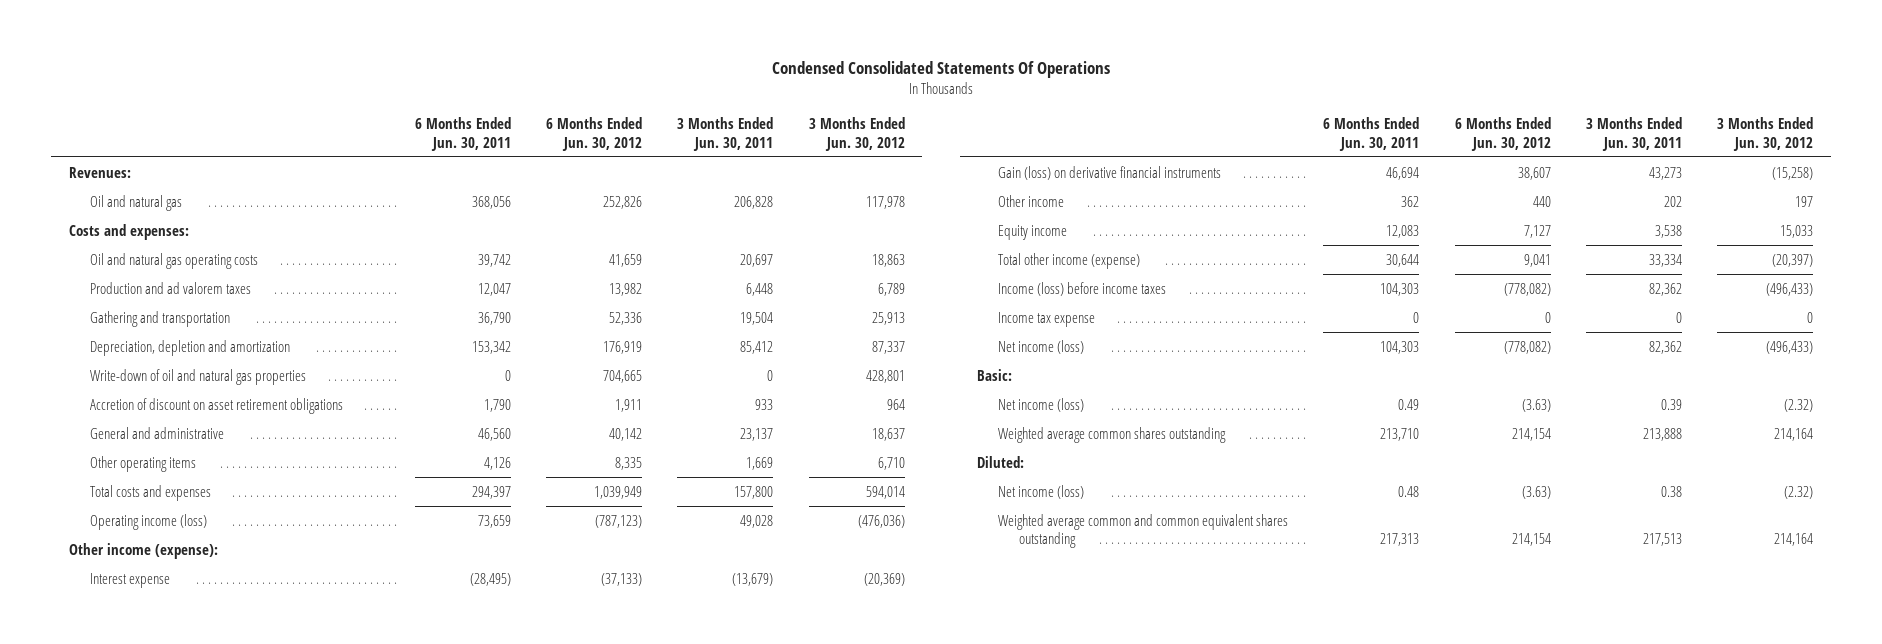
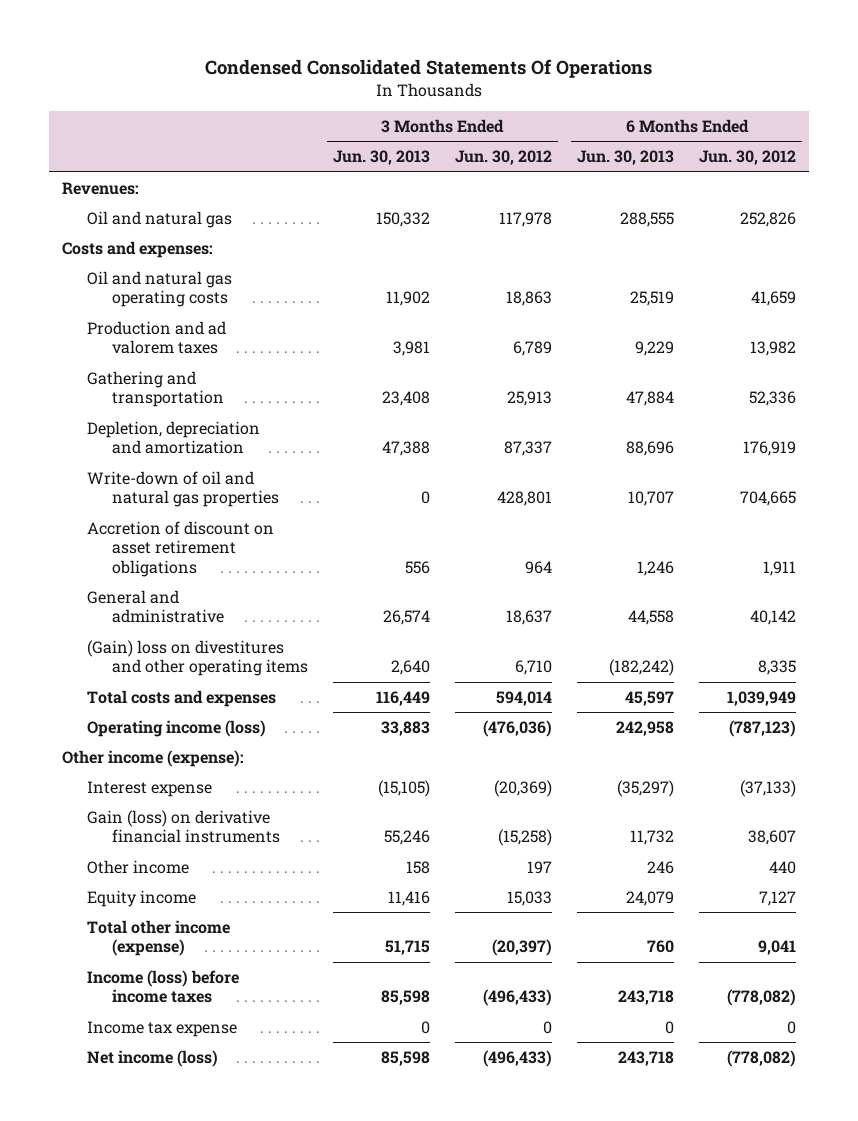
[414,117,511,151] 6 Months Ended Jun. 30, 2011 -> none
[677,117,774,151] 3 Months Ended Jun. 30, 2011 -> none
none -> [332,150,430,166] Jun. 30, 2013
none -> [576,150,674,166] Jun. 30, 2013
[89,339,290,356] Depreciation, depletion and amortization -> [86,420,260,455] Depletion, depreciation and amortization
[89,455,196,472] Other operating items -> [86,639,308,677] (Gain) loss on divestitures and other operating items
[977,368,1013,381] Basic: -> none
[998,397,1085,412] Net income (loss) -> none
[998,426,1227,443] Weighted average common shares outstanding -> none
[977,455,1025,468] Diluted: -> none
[998,484,1085,499] Net income (loss) -> none
[998,513,1289,549] Weighted average common and common equivalent shares outstanding -> none

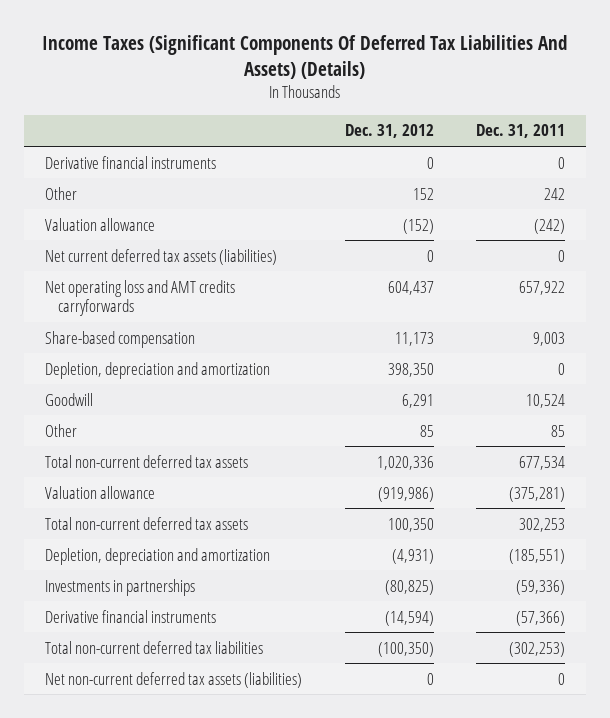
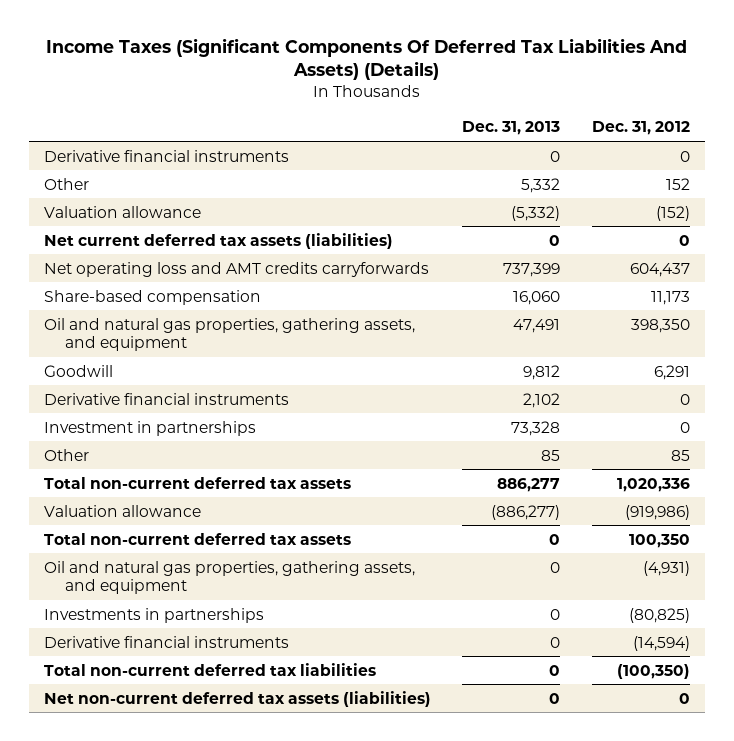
[476,124,566,139] Dec. 31, 2011 -> none
none -> [462,121,561,136] Dec. 31, 2013
[45,361,271,379] Depletion, depreciation and amortization -> [44,317,416,351] Oil and natural gas properties, gathering assets, and equipment
none -> [44,392,290,405] Derivative financial instruments
none -> [44,420,257,436] Investment in partnerships
[45,547,271,565] Depletion, depreciation and amortization -> [44,560,416,594] Oil and natural gas properties, gathering assets, and equipment

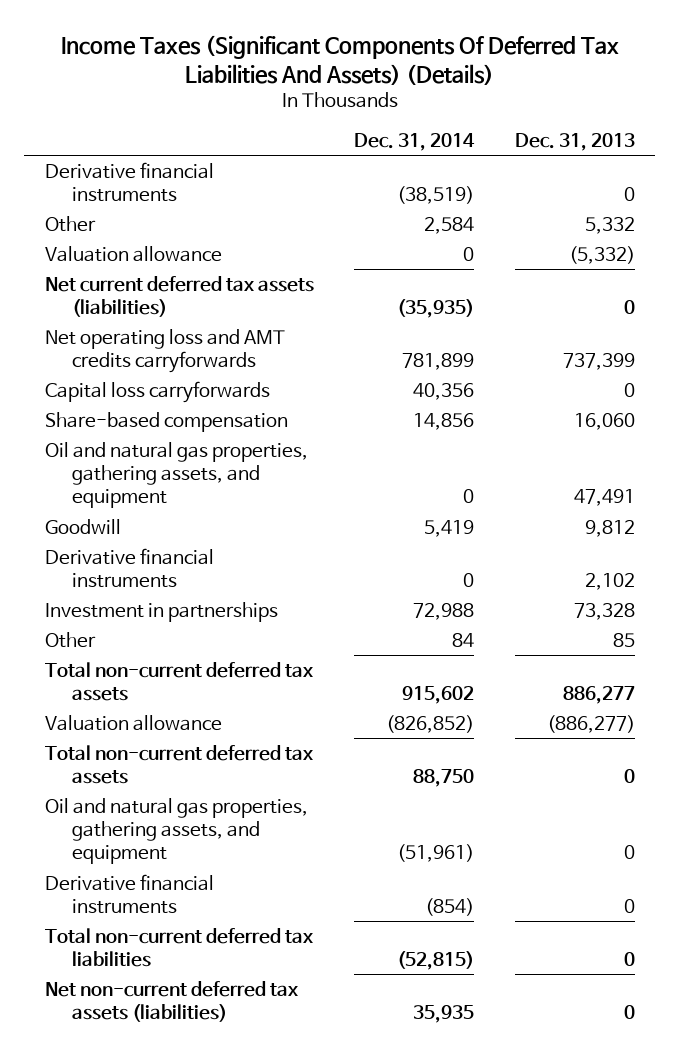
[591,121,690,136] Dec. 31, 2012 -> none
none -> [354,132,476,151] Dec. 31, 2014
none -> [44,380,270,403] Capital loss carryforwards
[44,607,265,623] Investments in partnerships -> none

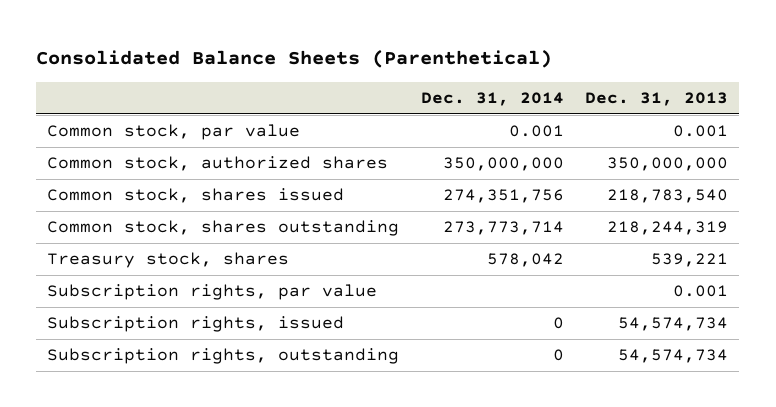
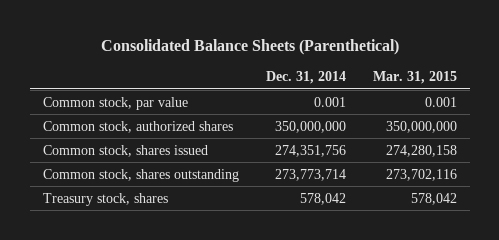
[585,92,729,107] Dec. 31, 2013 -> none
none -> [372,71,457,85] Mar. 31, 2015
[47,284,378,301] Subscription rights, par value -> none
[47,316,345,333] Subscription rights, issued -> none
[47,348,400,365] Subscription rights, outstanding -> none

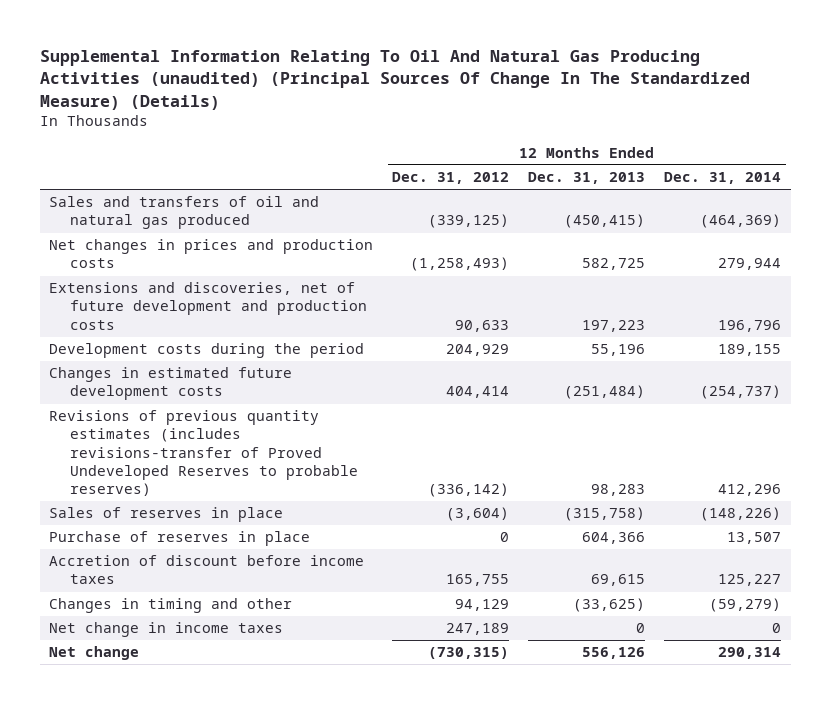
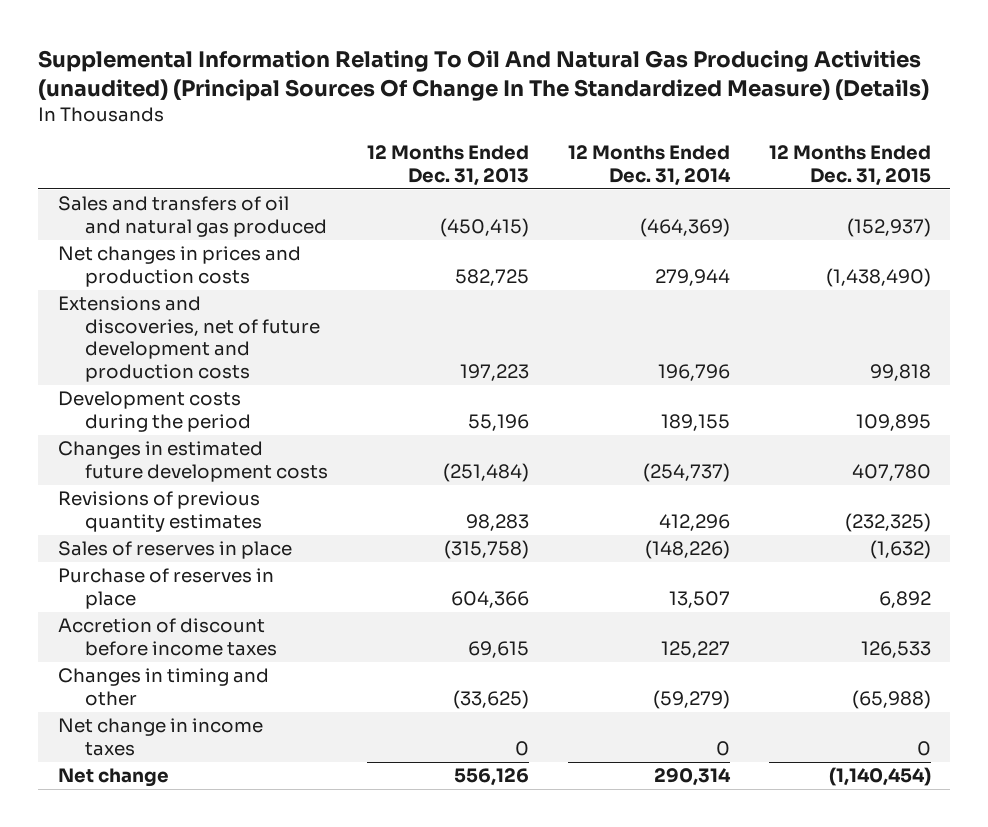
[392,172,510,185] Dec. 31, 2012 -> none
none -> [768,145,931,186] 12 Months Ended Dec. 31, 2015
[49,410,358,496] Revisions of previous quantity estimates (includes revisions-transfer of Proved Undeveloped Reserves to probable reserves) -> [57,491,263,532] Revisions of previous quantity estimates

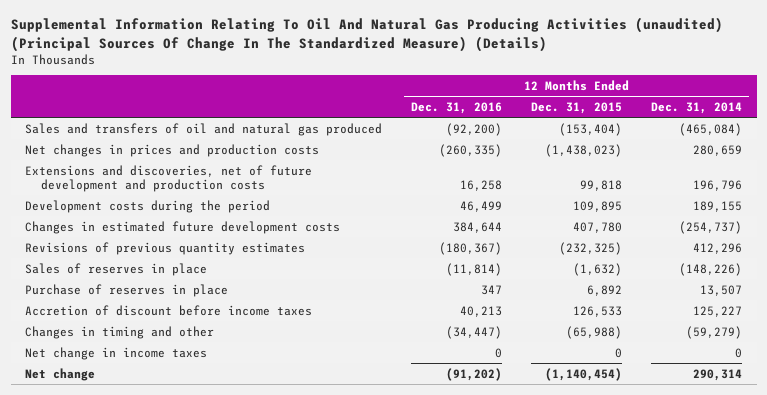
[367,145,530,186] 12 Months Ended Dec. 31, 2013 -> none
none -> [411,102,503,115] Dec. 31, 2016
[639,217,730,237] (464,369) -> [679,122,743,136] (465,084)
[846,217,931,237] (152,937) -> [559,122,623,136] (153,404)
[654,268,730,286] 279,944 -> [693,144,743,156] 280,659
[825,267,931,287] (1,438,490) -> [545,143,623,157] (1,438,023)

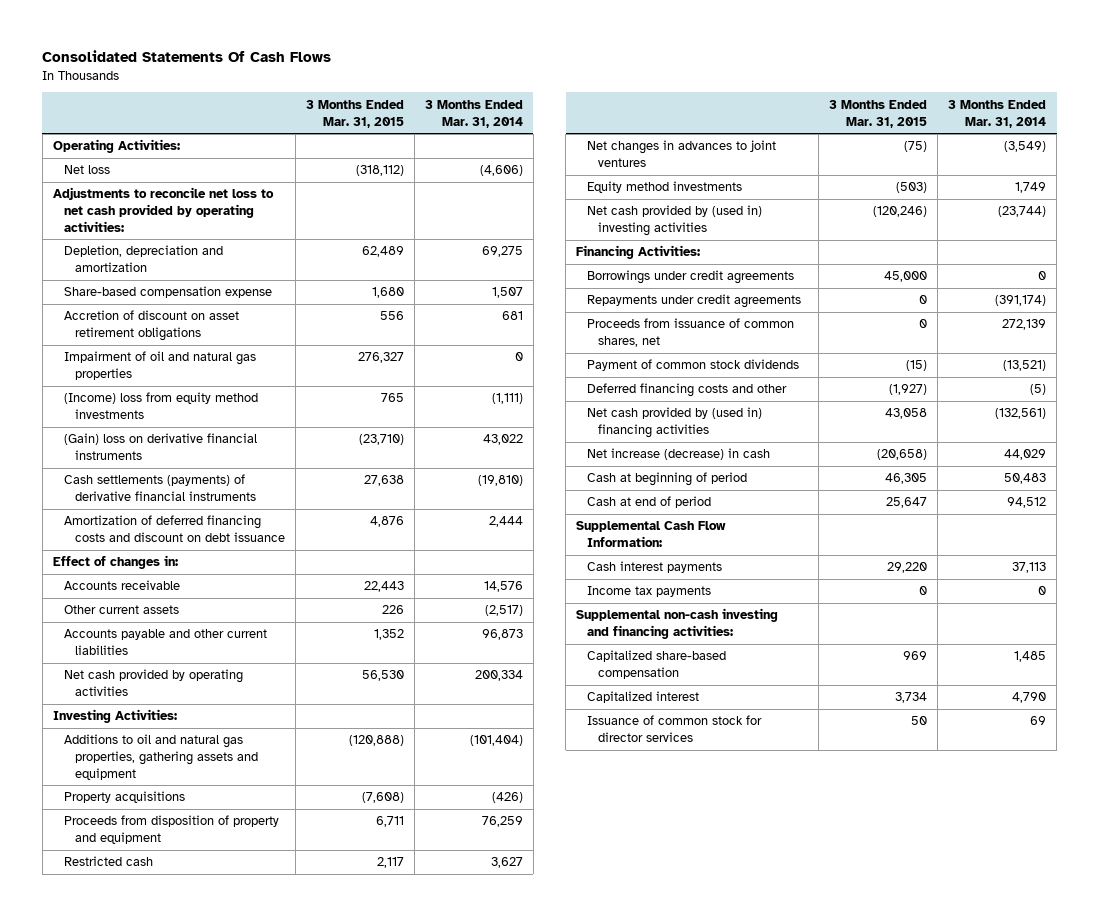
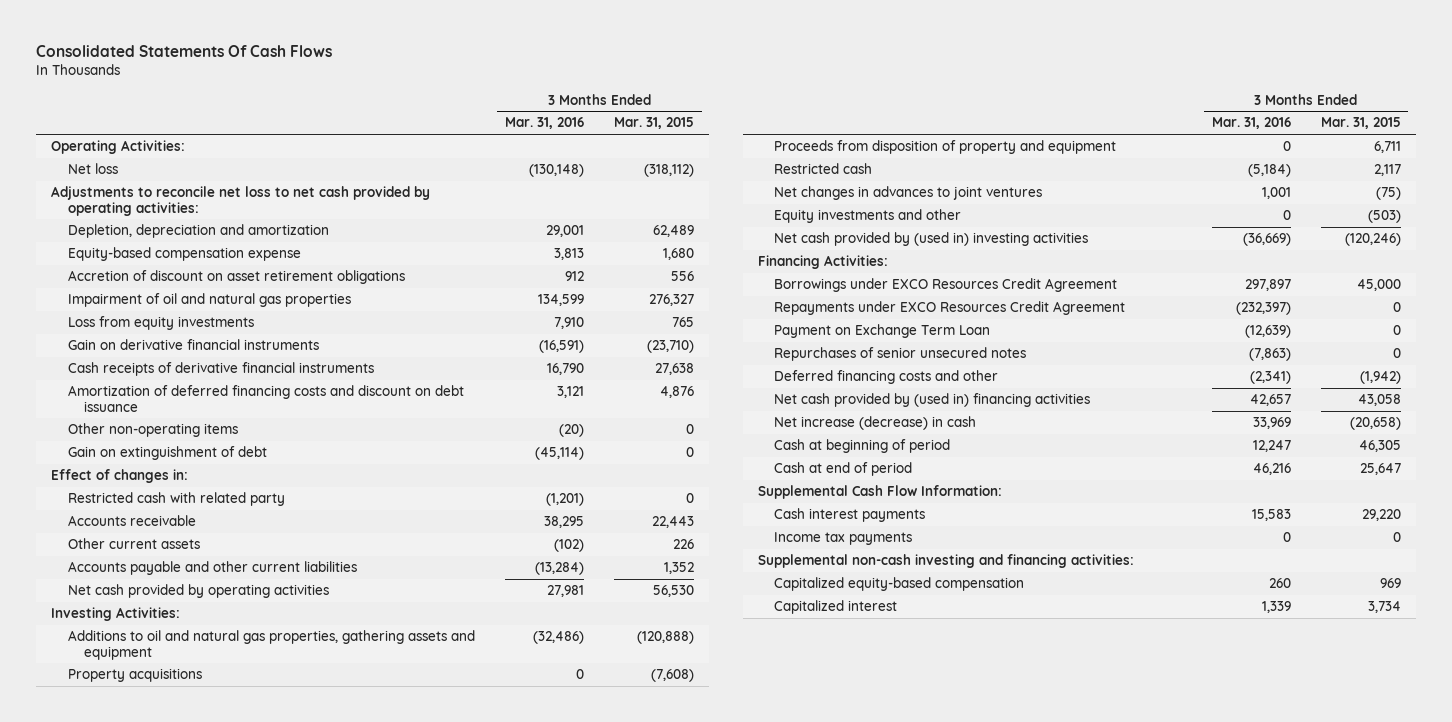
[424,99,523,128] 3 Months Ended Mar. 31, 2014 -> none
none -> [505,117,585,130] Mar. 31, 2016
[63,286,272,299] Share-based compensation expense -> [67,247,301,262] Equity-based compensation expense
[63,392,258,420] (Income) loss from equity method investments -> [67,316,254,331] Loss from equity investments
[63,433,257,461] (Gain) loss on derivative financial instruments -> [67,339,319,351] Gain on derivative financial instruments
[63,474,256,502] Cash settlements (payments) of derivative financial instruments -> [67,362,374,377] Cash receipts of derivative financial instruments
none -> [67,423,238,438] Other non-operating items
none -> [67,446,267,461] Gain on extinguishment of debt
none -> [67,492,285,507] Restricted cash with related party
[587,181,743,194] Equity method investments -> none
none -> [774,209,962,224] Equity investments and other
[587,318,795,348] Proceeds from issuance of common shares, net -> none
[587,359,800,372] Payment of common stock dividends -> none
[587,270,795,285] Borrowings under credit agreements -> [774,278,1118,293] Borrowings under EXCO Resources Credit Agreement
[587,294,802,309] Repayments under credit agreements -> [774,301,1126,316] Repayments under EXCO Resources Credit Agreement
none -> [774,324,991,339] Payment on Exchange Term Loan
none -> [774,347,1027,362] Repurchases of senior unsecured notes
[889,384,928,396] (1,927) -> [1359,371,1401,385] (1,942)
[587,650,727,680] Capitalized share-based compensation -> [774,577,1025,592] Capitalized equity-based compensation
[587,715,763,743] Issuance of common stock for director services -> none

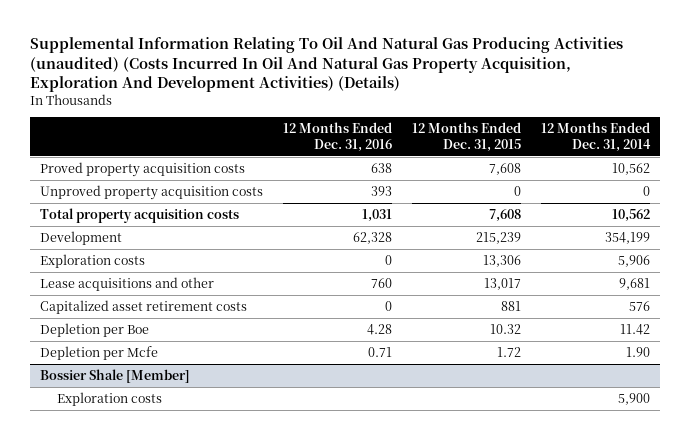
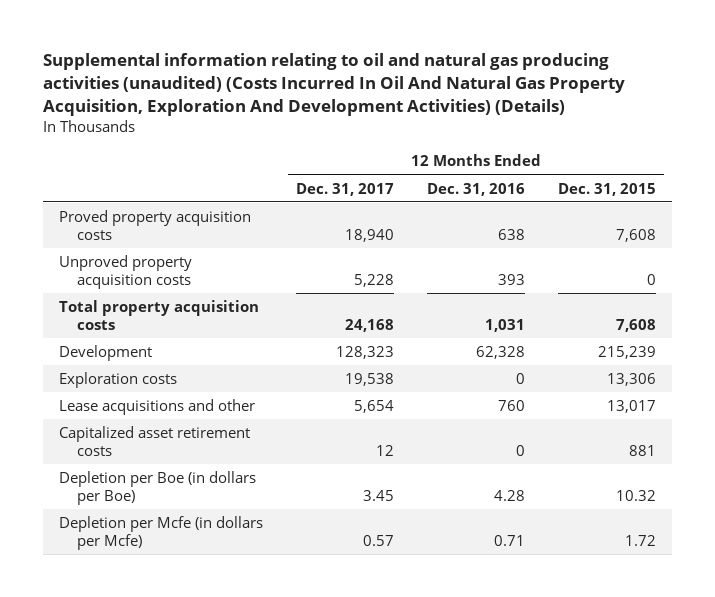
[30,37,624,92] Supplemental Information Relating To Oil And Natural Gas Producing Activities (unaudited) (Costs Incurred In Oil And Natural Gas Property Acquisition, Exploration And Development Activities) (Details) -> [43,53,626,117] Supplemental information relating to oil and natural gas producing activities (unaudited) (Costs Incurred In Oil And Natural Gas Property Acquisition, Exploration And Development Activities) (Details)
[540,122,651,152] 12 Months Ended Dec. 31, 2014 -> none
none -> [296,182,395,196] Dec. 31, 2017
[40,369,191,384] Bossier Shale [Member] -> none
[57,392,163,407] Exploration costs -> none
[40,323,150,338] Depletion per Boe -> [59,470,257,505] Depletion per Boe (in dollars per Boe)
[40,346,159,361] Depletion per Mcfe -> [59,515,264,550] Depletion per Mcfe (in dollars per Mcfe)

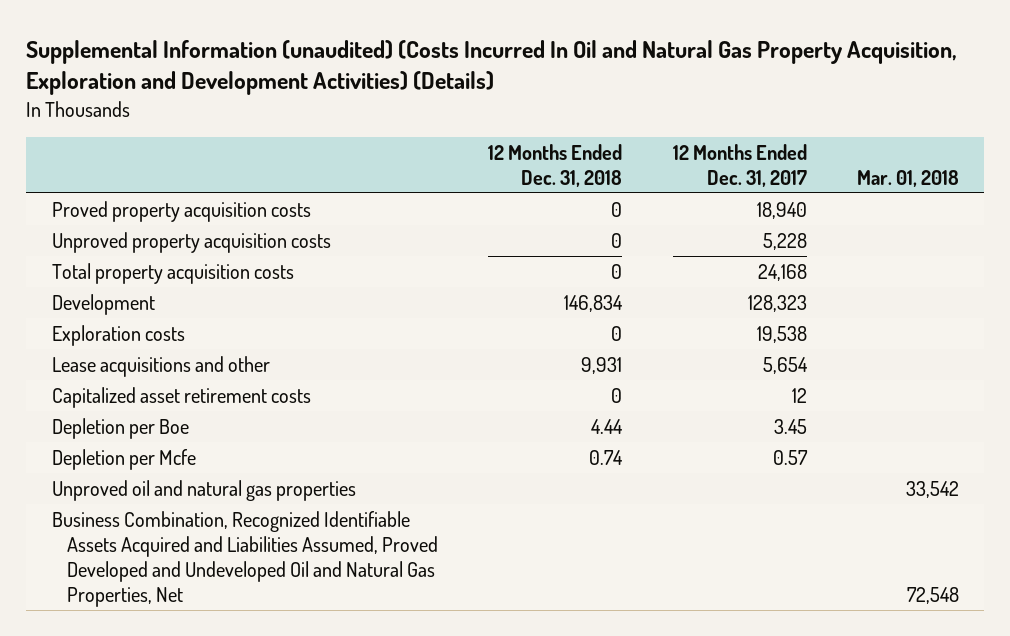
[43,53,626,117] Supplemental information relating to oil and natural gas producing activities (unaudited) (Costs Incurred In Oil And Natural Gas Property Acquisition, Exploration And Development Activities) (Details) -> [26,39,958,96] Supplemental Information (unaudited) (Costs Incurred In Oil and Natural Gas Property Acquisition, Exploration and Development Activities) (Details)
[426,182,525,196] Dec. 31, 2016 -> none
[557,182,656,196] Dec. 31, 2015 -> none
none -> [488,143,623,187] 12 Months Ended Dec. 31, 2018
none -> [856,169,959,187] Mar. 01, 2018
[59,470,257,505] Depletion per Boe (in dollars per Boe) -> [51,417,189,439] Depletion per Boe
[59,515,264,550] Depletion per Mcfe (in dollars per Mcfe) -> [51,448,196,470] Depletion per Mcfe
none -> [51,479,356,501] Unproved oil and natural gas properties
none -> [51,510,439,608] Business Combination, Recognized Identifiable Assets Acquired and Liabilities Assumed, Proved Developed and Undeveloped Oil and Natural Gas Properties, Net

